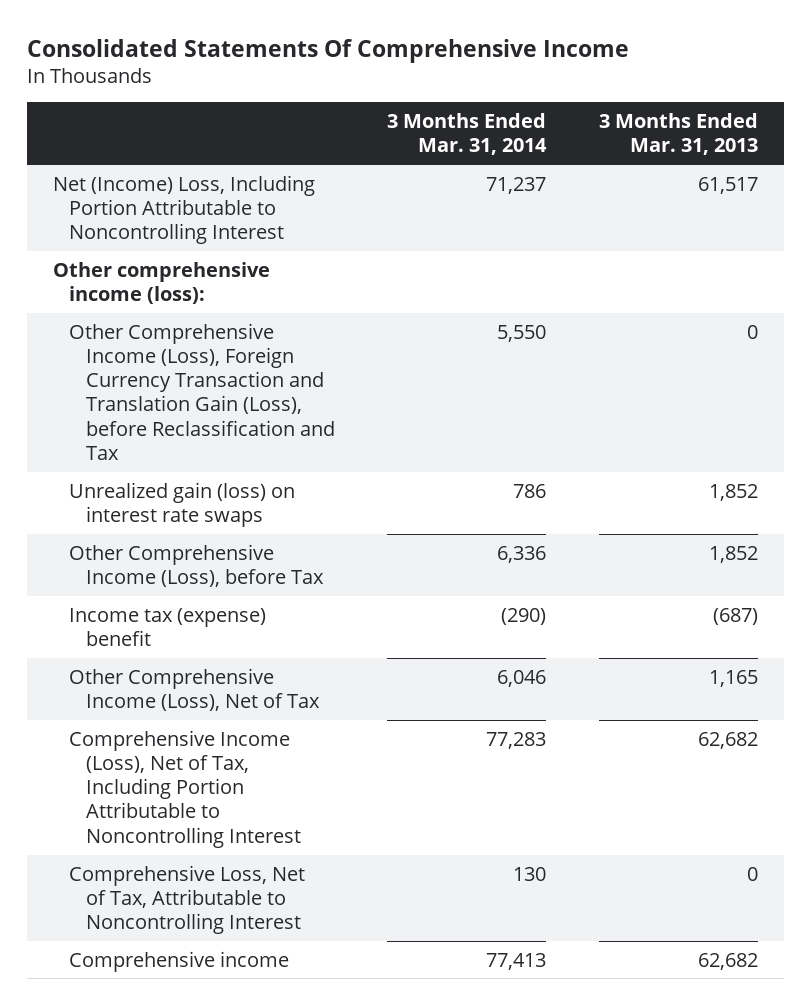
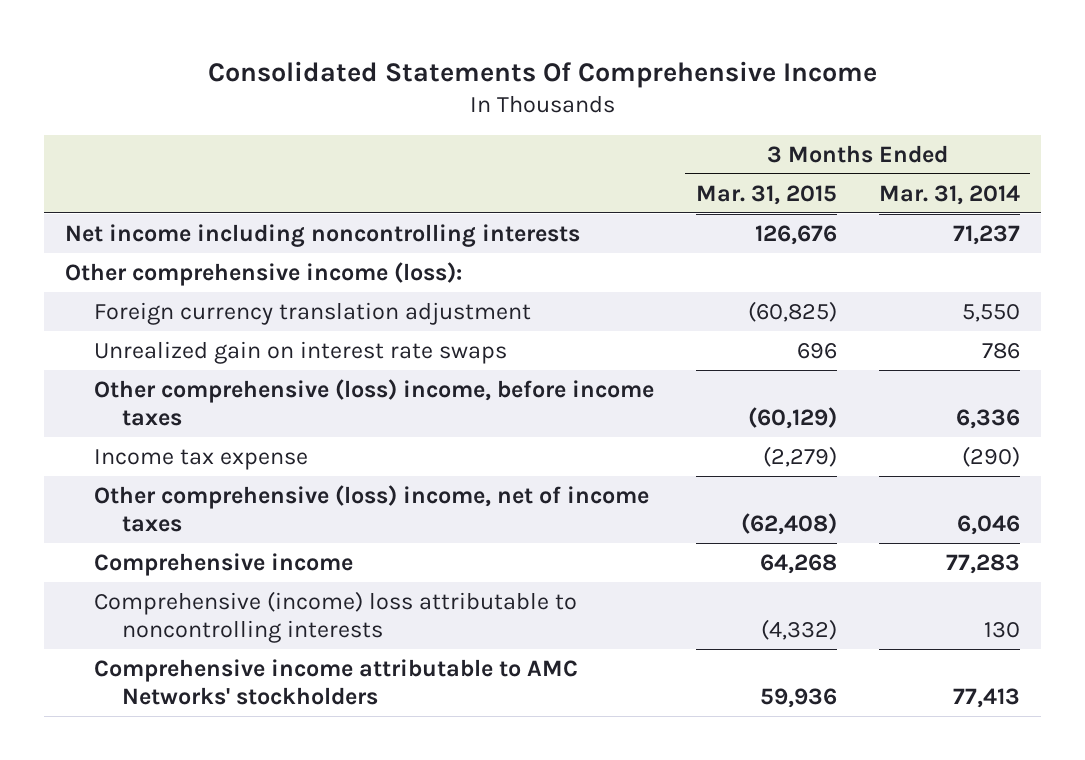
[598,112,758,156] 3 Months Ended Mar. 31, 2013 -> none
none -> [695,184,837,205] Mar. 31, 2015
[52,174,315,245] Net (Income) Loss, Including Portion Attributable to Noncontrolling Interest -> [65,223,581,247] Net income including noncontrolling interests
[69,322,335,460] Other Comprehensive Income (Loss), Foreign Currency Transaction and Translation Gain (Loss), before Reclassification and Tax -> [93,301,531,325] Foreign currency translation adjustment
[69,481,296,527] Unrealized gain (loss) on interest rate swaps -> [93,340,507,364] Unrealized gain on interest rate swaps
[69,543,324,587] Other Comprehensive Income (Loss), before Tax -> [93,378,654,427] Other comprehensive (loss) income, before income taxes
[69,607,267,646] Income tax (expense) benefit -> [93,448,308,470] Income tax expense
[69,667,320,711] Other Comprehensive Income (Loss), Net of Tax -> [93,484,649,533] Other comprehensive (loss) income, net of income taxes
[69,729,301,848] Comprehensive Income (Loss), Net of Tax, Including Portion Attributable to Noncontrolling Interest -> [93,552,353,576] Comprehensive income
[69,864,306,935] Comprehensive Loss, Net of Tax, Attributable to Noncontrolling Interest -> [93,590,577,644] Comprehensive (income) loss attributable to noncontrolling interests
[69,950,290,972] Comprehensive income -> [93,658,578,706] Comprehensive income attributable to AMC Networks' stockholders

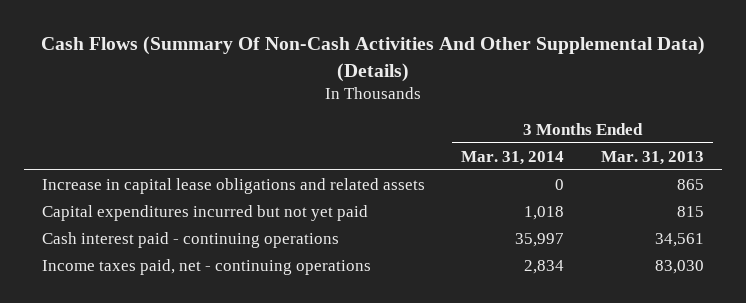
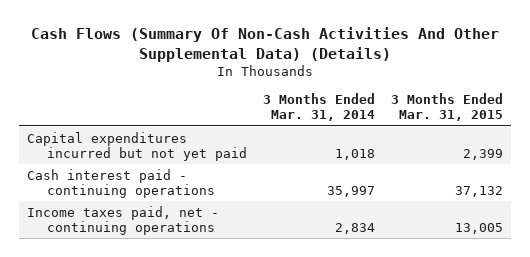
[600,150,704,165] Mar. 31, 2013 -> none
none -> [390,93,503,122] 3 Months Ended Mar. 31, 2015
[42,177,426,194] Increase in capital lease obligations and related assets -> none

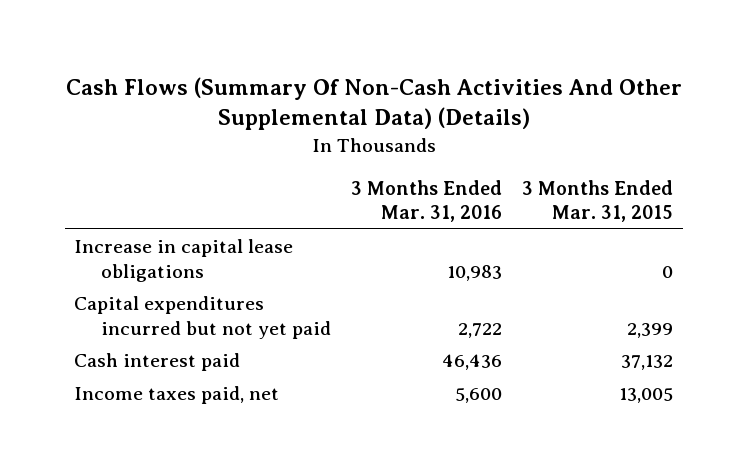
[262,93,375,122] 3 Months Ended Mar. 31, 2014 -> none
none -> [351,179,503,223] 3 Months Ended Mar. 31, 2016
none -> [74,239,294,282] Increase in capital lease obligations
[26,168,215,198] Cash interest paid - continuing operations -> [74,353,241,372] Cash interest paid
[26,205,219,235] Income taxes paid, net - continuing operations -> [74,386,280,405] Income taxes paid, net

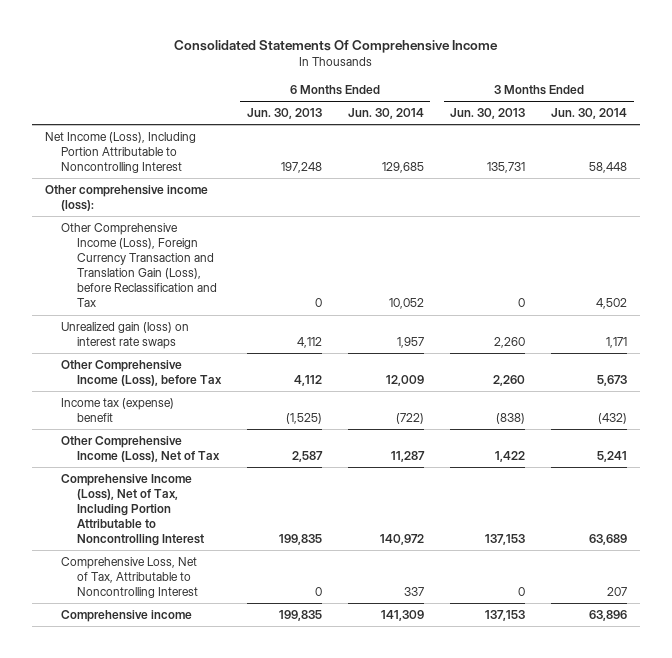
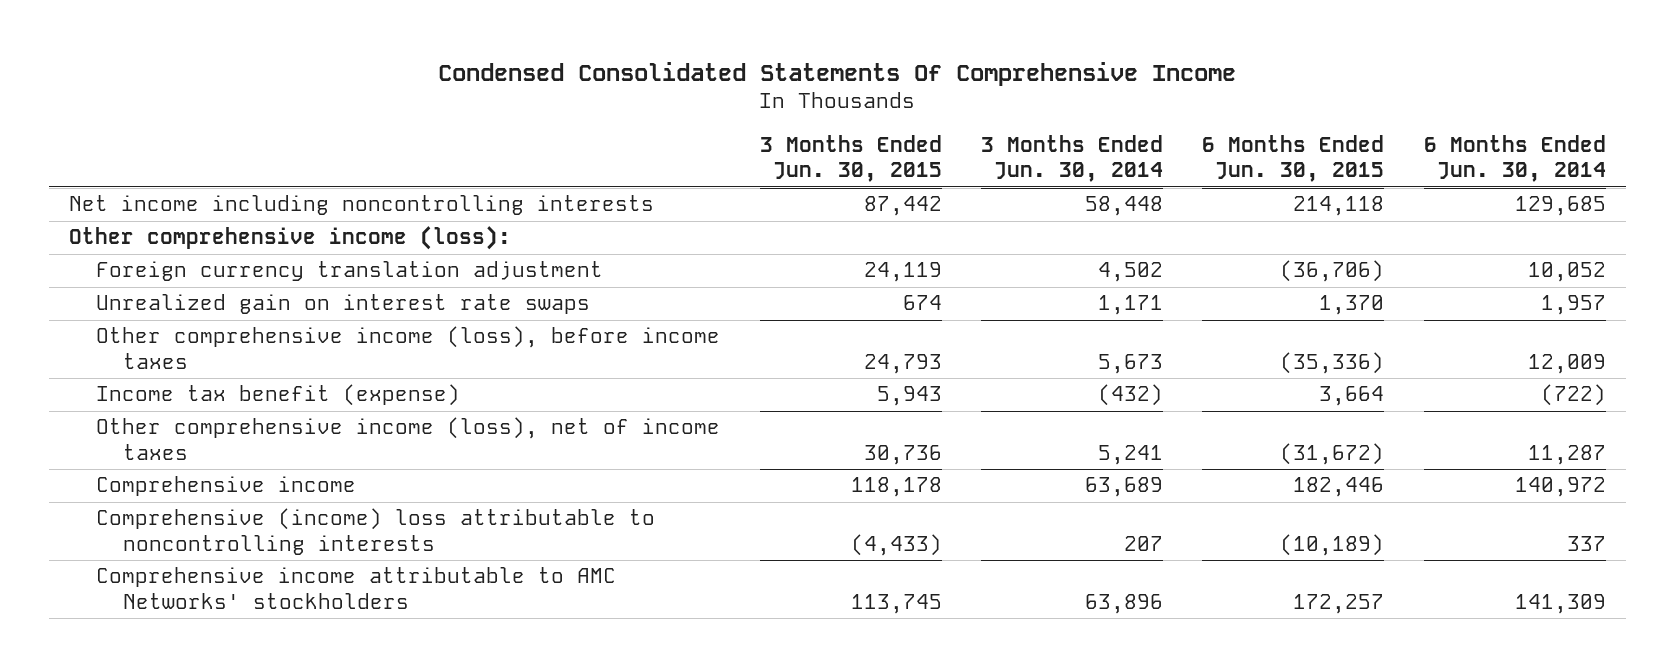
[174,40,499,54] Consolidated Statements Of Comprehensive Income -> [438,61,1237,86] Condensed Consolidated Statements Of Comprehensive Income
[246,108,322,120] Jun. 30, 2013 -> none
[450,108,526,120] Jun. 30, 2013 -> none
none -> [759,134,942,183] 3 Months Ended Jun. 30, 2015
none -> [1202,134,1385,183] 6 Months Ended Jun. 30, 2015
[45,131,197,174] Net Income (Loss), Including Portion Attributable to Noncontrolling Interest -> [68,195,654,216] Net income including noncontrolling interests
[60,222,217,308] Other Comprehensive Income (Loss), Foreign Currency Transaction and Translation Gain (Loss), before Reclassification and Tax -> [96,261,604,282] Foreign currency translation adjustment
[60,321,189,349] Unrealized gain (loss) on interest rate swaps -> [96,294,591,315] Unrealized gain on interest rate swaps
[60,359,222,386] Other Comprehensive Income (Loss), before Tax -> [96,326,721,370] Other comprehensive income (loss), before income taxes
[60,397,174,422] Income tax (expense) benefit -> [96,384,461,407] Income tax benefit (expense)
[60,435,220,462] Other Comprehensive Income (Loss), Net of Tax -> [96,417,721,461] Other comprehensive income (loss), net of income taxes
[60,473,204,547] Comprehensive Income (Loss), Net of Tax, Including Portion Attributable to Noncontrolling Interest -> [96,476,357,497] Comprehensive income
[60,556,198,599] Comprehensive Loss, Net of Tax, Attributable to Noncontrolling Interest -> [96,508,656,556] Comprehensive (income) loss attributable to noncontrolling interests
[60,609,192,622] Comprehensive income -> [96,567,617,610] Comprehensive income attributable to AMC Networks' stockholders

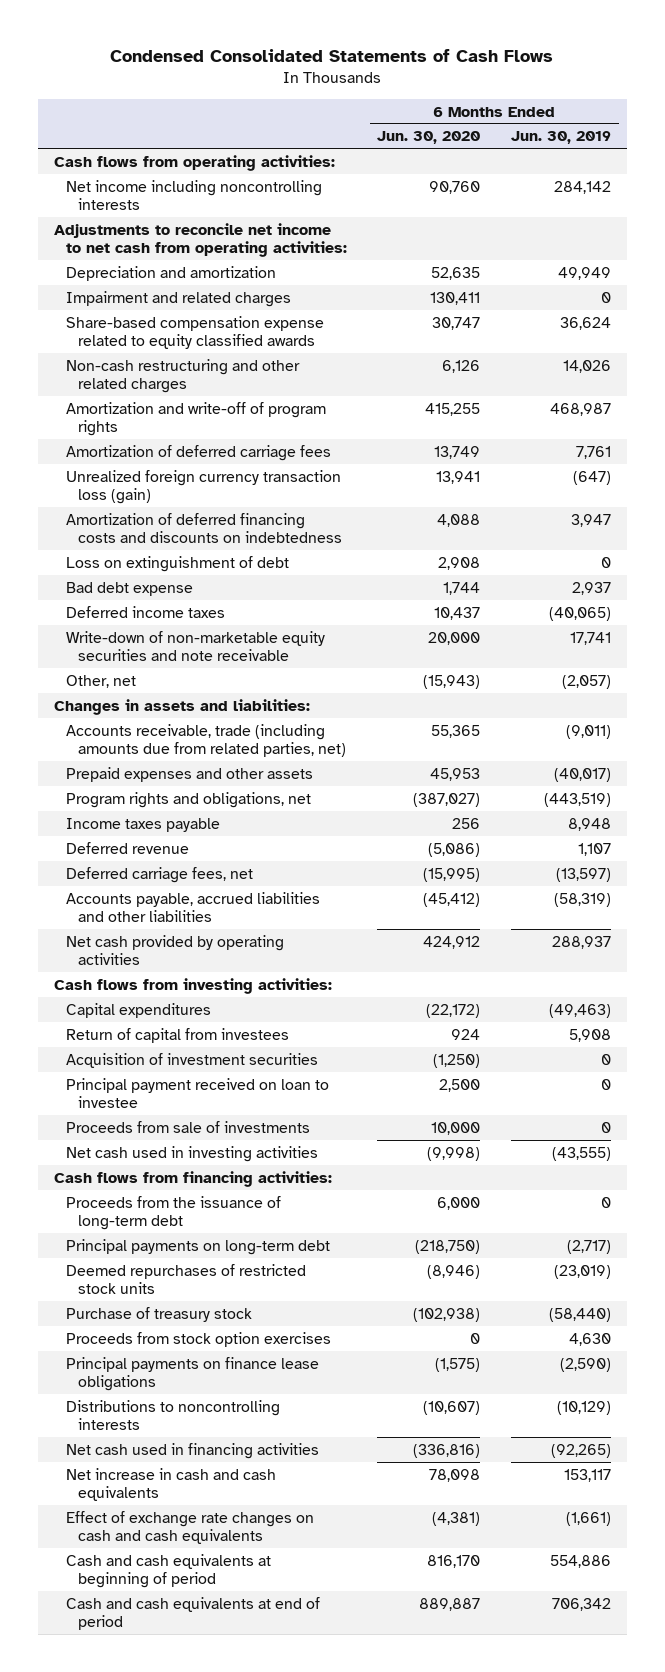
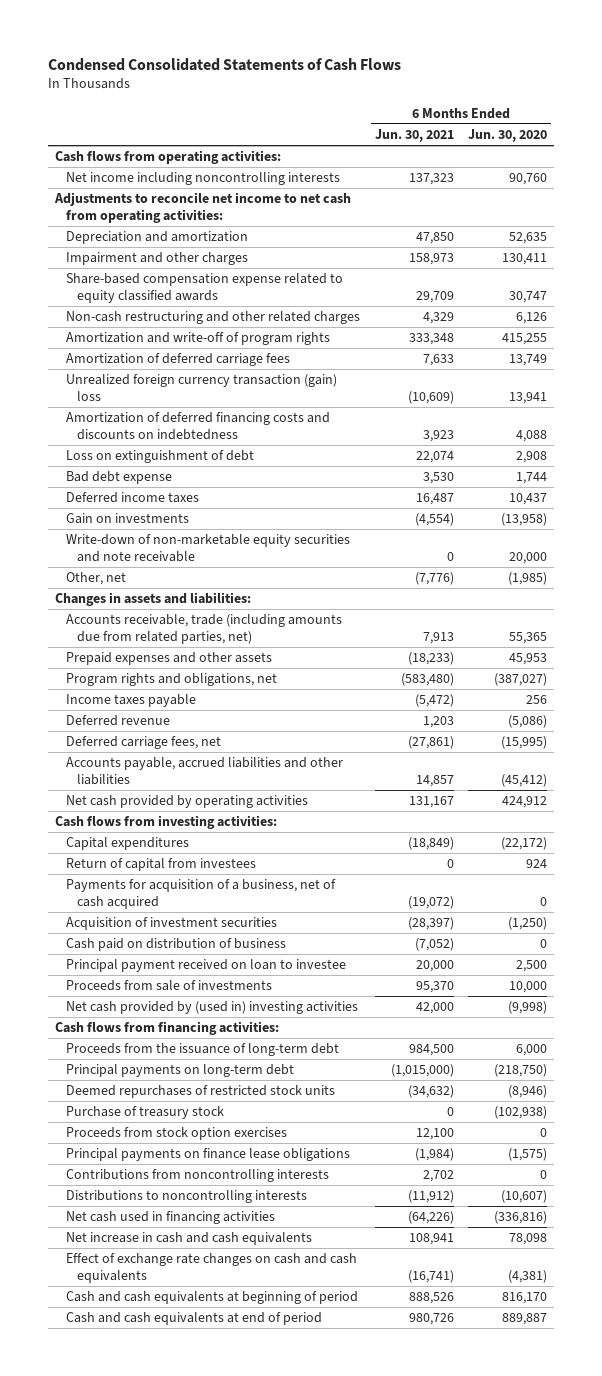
[511,131,612,145] Jun. 30, 2019 -> none
none -> [374,129,454,143] Jun. 30, 2021
[65,290,291,307] Impairment and related charges -> [66,252,249,266] Impairment and other charges
[65,469,341,505] Unrealized foreign currency transaction loss (gain) -> [66,374,338,402] Unrealized foreign currency transaction (gain) loss
none -> [66,513,190,525] Gain on investments
[423,674,481,689] (15,943) -> [508,572,548,586] (1,985)
none -> [66,879,337,910] Payments for acquisition of a business, net of cash acquired
none -> [66,938,287,952] Cash paid on distribution of business
[65,1145,318,1162] Net cash used in investing activities -> [66,1001,359,1015] Net cash provided by (used in) investing activities
none -> [66,1169,330,1183] Contributions from noncontrolling interests

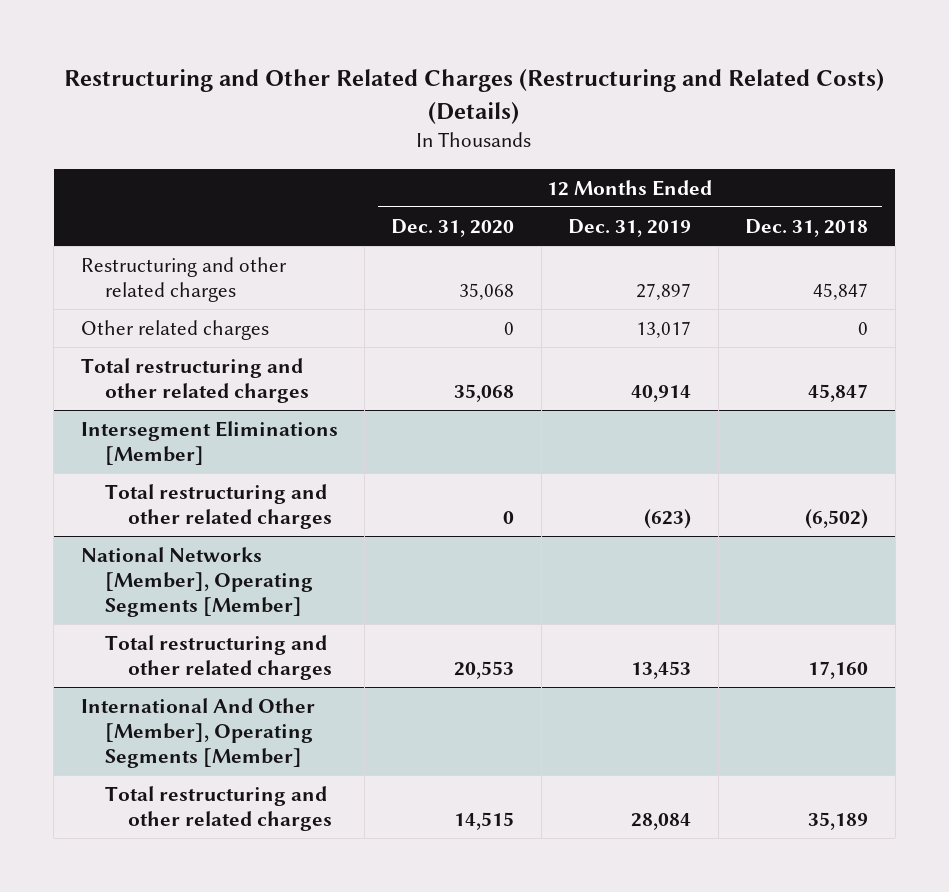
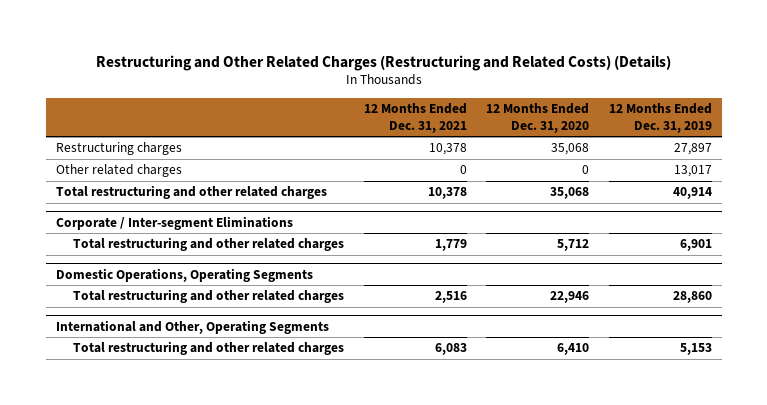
[745,218,869,237] Dec. 31, 2018 -> none
none -> [363,102,467,133] 12 Months Ended Dec. 31, 2021
[80,256,287,303] Restructuring and other related charges -> [55,142,182,156] Restructuring charges
[80,546,313,618] National Networks [Member], Operating Segments [Member] -> none
[80,420,338,466] Intersegment Eliminations [Member] -> [55,215,293,230] Corporate / Inter-segment Eliminations
[503,511,515,525] 0 -> [557,239,590,252] 5,712
[644,509,692,530] (623) -> [679,239,712,252] 6,901
none -> [55,267,313,282] Domestic Operations, Operating Segments
[454,661,515,680] 20,553 -> [550,291,590,304] 22,946
[631,661,692,680] 13,453 -> [672,291,712,304] 28,860
[80,697,315,769] International And Other [Member], Operating Segments [Member] -> [55,319,329,334] International and Other, Operating Segments
[454,812,515,831] 14,515 -> [557,343,590,356] 6,410
[631,813,692,831] 28,084 -> [679,343,712,356] 5,153

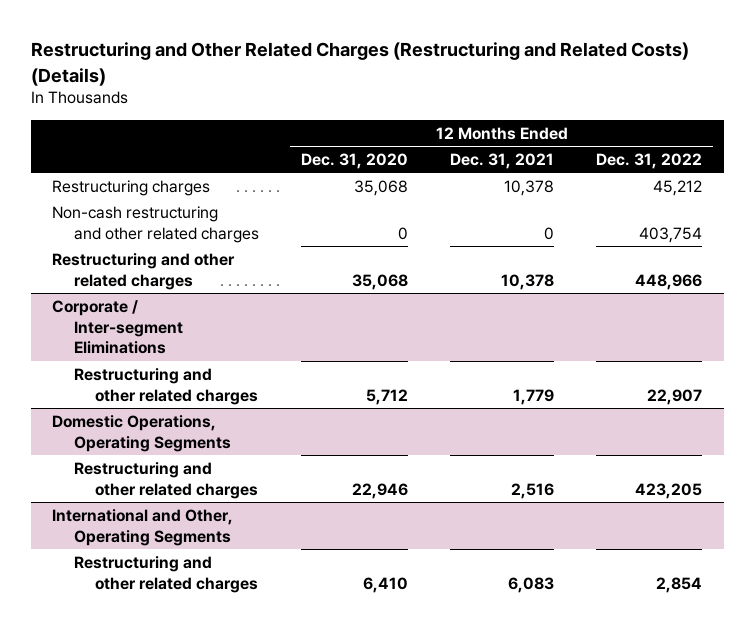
[608,102,712,133] 12 Months Ended Dec. 31, 2019 -> none
none -> [596,153,703,170] Dec. 31, 2022
[55,164,182,178] Other related charges -> none
none -> [52,205,259,243] Non-cash restructuring and other related charges
[55,185,327,200] Total restructuring and other related charges -> [52,252,236,290] Restructuring and other related charges
[73,237,345,252] Total restructuring and other related charges -> [73,367,259,405] Restructuring and other related charges
[73,289,345,304] Total restructuring and other related charges -> [73,461,259,499] Restructuring and other related charges
[73,341,345,356] Total restructuring and other related charges -> [73,555,259,593] Restructuring and other related charges

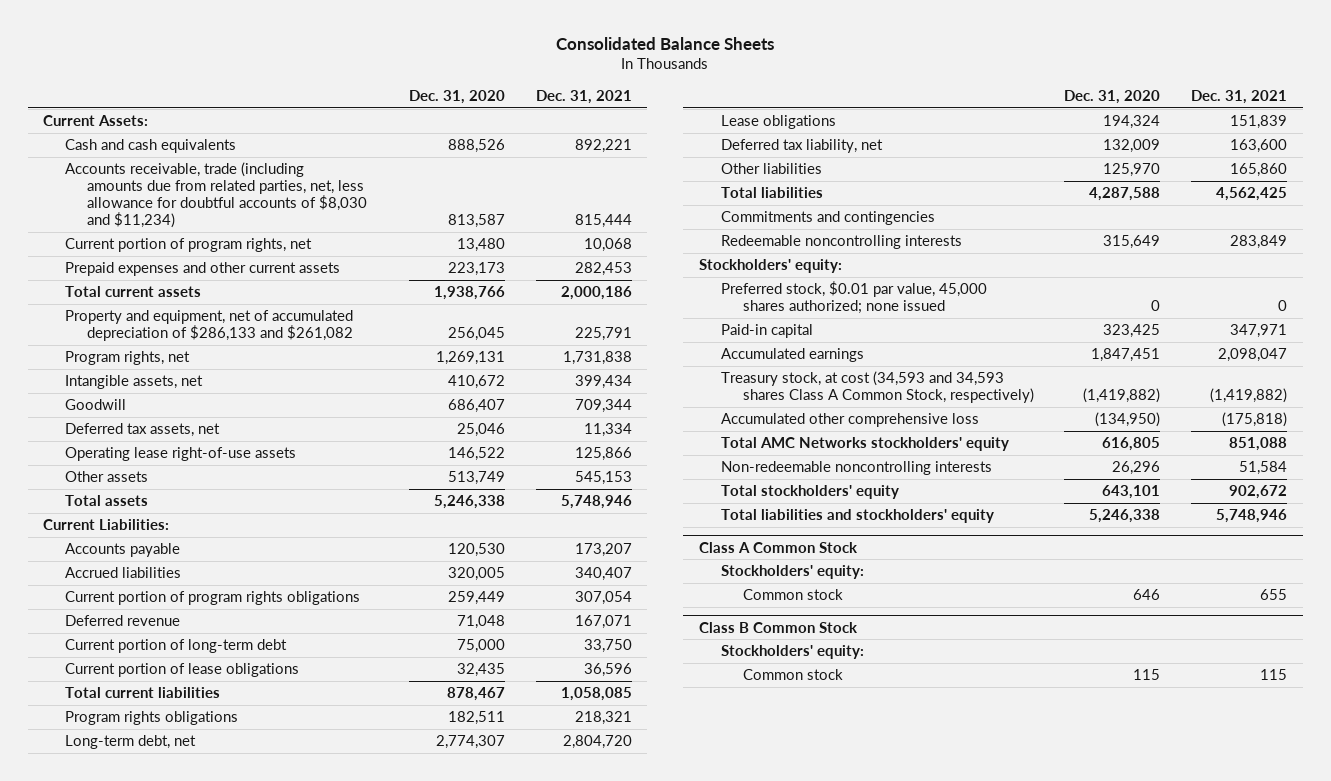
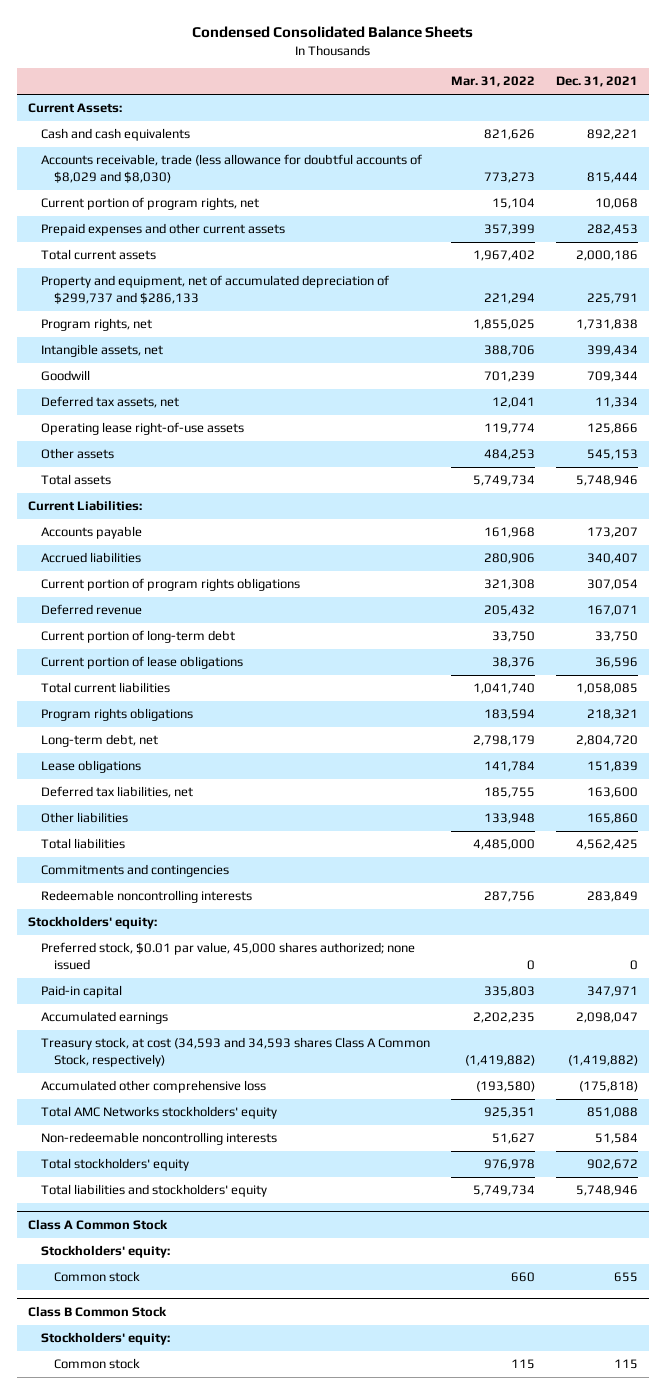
[556,37,775,51] Consolidated Balance Sheets -> [192,26,474,39] Condensed Consolidated Balance Sheets
[408,89,505,104] Dec. 31, 2020 -> none
none -> [451,76,536,88] Mar. 31, 2022
[65,162,367,229] Accounts receivable, trade (including amounts due from related parties, net, less allowance for doubtful accounts of $8,030 and $11,234) -> [40,154,422,183] Accounts receivable, trade (less allowance for doubtful accounts of $8,029 and $8,030)
[65,310,354,342] Property and equipment, net of accumulated depreciation of $286,133 and $261,082 -> [40,275,389,304] Property and equipment, net of accumulated depreciation of $299,737 and $286,133
[720,139,883,154] Deferred tax liability, net -> [40,786,193,799] Deferred tax liabilities, net

